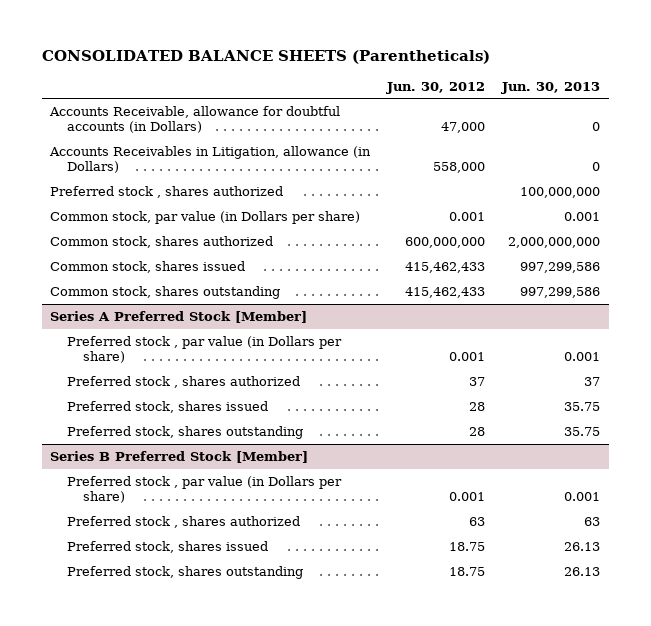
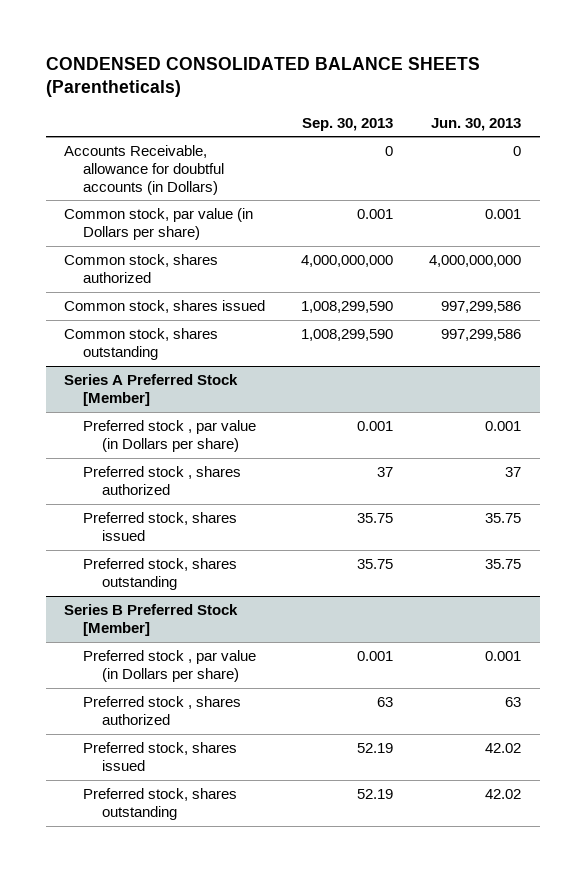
[41,50,490,65] CONSOLIDATED BALANCE SHEETS (Parentheticals) -> [46,56,481,98] CONDENSED CONSOLIDATED BALANCE SHEETS (Parentheticals)
[386,81,486,94] Jun. 30, 2012 -> none
none -> [302,117,394,131] Sep. 30, 2013
[49,145,372,174] Accounts Receivables in Litigation, allowance (in Dollars) -> none
[50,185,284,198] Preferred stock , shares authorized -> none
[508,236,601,248] 2,000,000,000 -> [429,255,522,268] 4,000,000,000
[564,541,601,551] 26.13 -> [485,743,522,754] 42.02
[564,566,601,576] 26.13 -> [485,789,522,800] 42.02

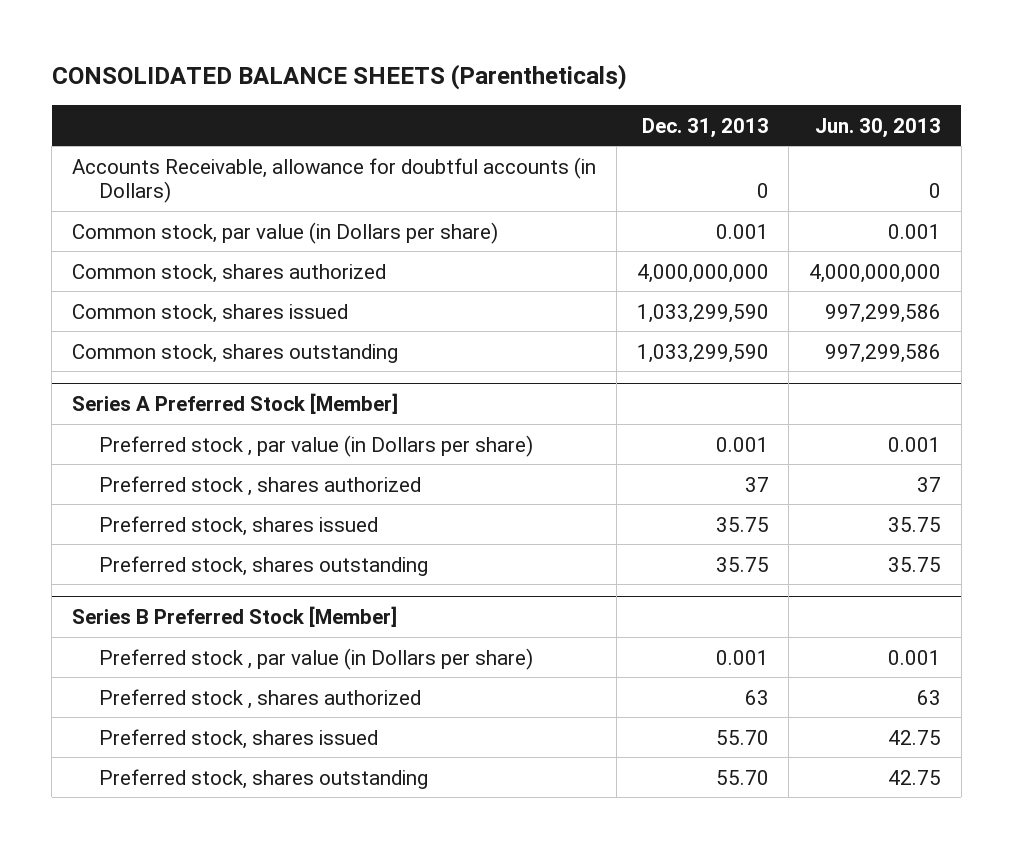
[46,56,481,98] CONDENSED CONSOLIDATED BALANCE SHEETS (Parentheticals) -> [51,64,627,91] CONSOLIDATED BALANCE SHEETS (Parentheticals)
[302,117,394,131] Sep. 30, 2013 -> none
none -> [641,117,769,138] Dec. 31, 2013
[485,743,522,754] 42.02 -> [888,729,942,745] 42.75
[485,789,522,800] 42.02 -> [888,769,942,785] 42.75

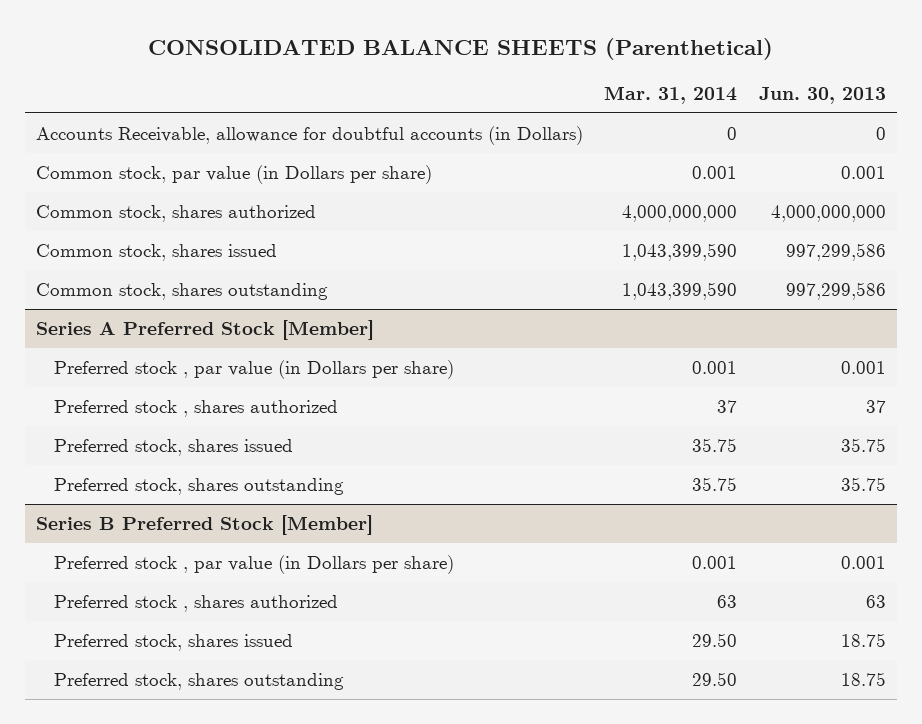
[51,64,627,91] CONSOLIDATED BALANCE SHEETS (Parentheticals) -> [147,37,773,60] CONSOLIDATED BALANCE SHEETS (Parenthetical)
[641,117,769,138] Dec. 31, 2013 -> none
none -> [604,86,738,105] Mar. 31, 2014
[888,729,942,745] 42.75 -> [841,632,887,647] 18.75
[888,769,942,785] 42.75 -> [841,671,887,686] 18.75

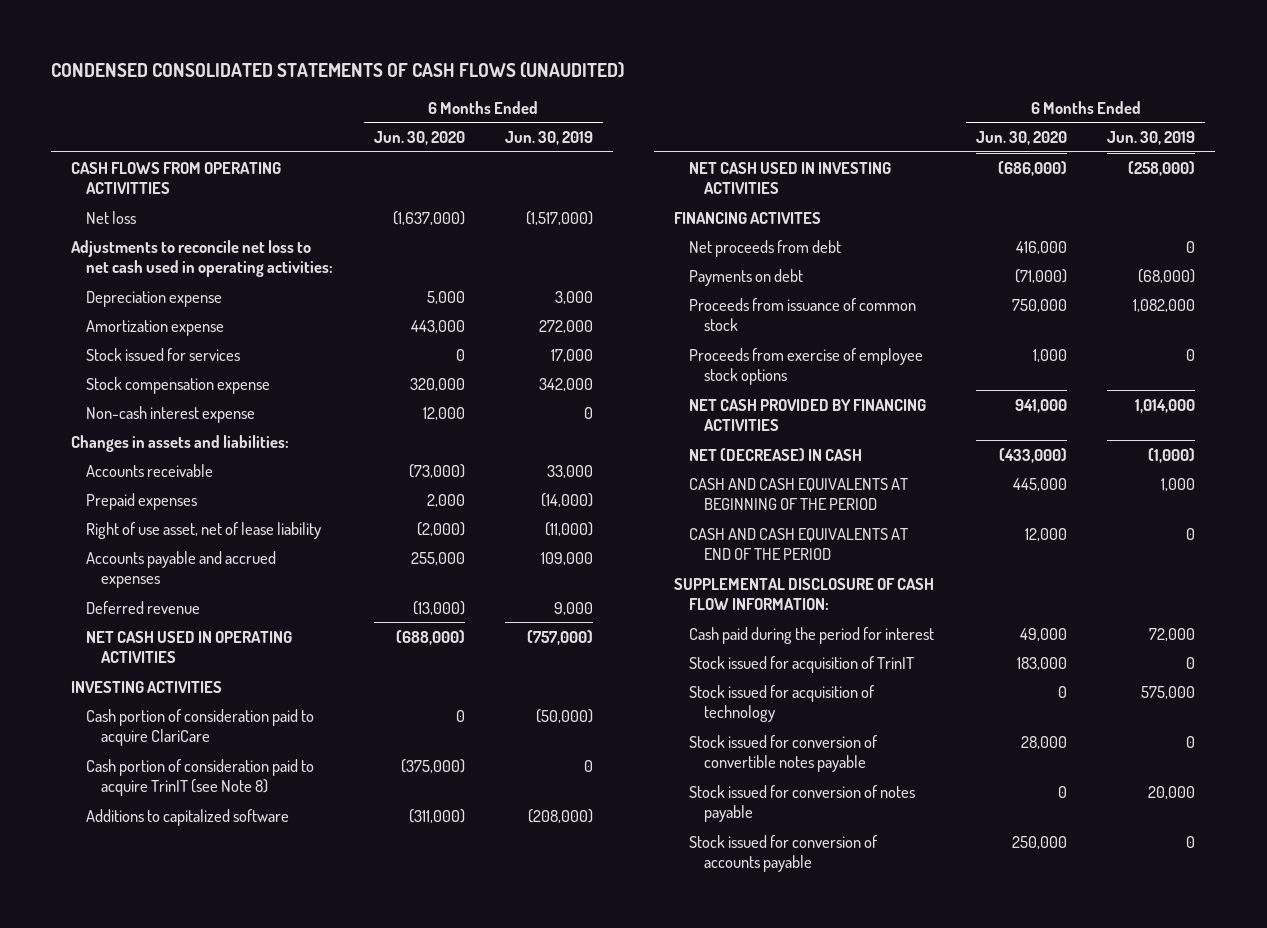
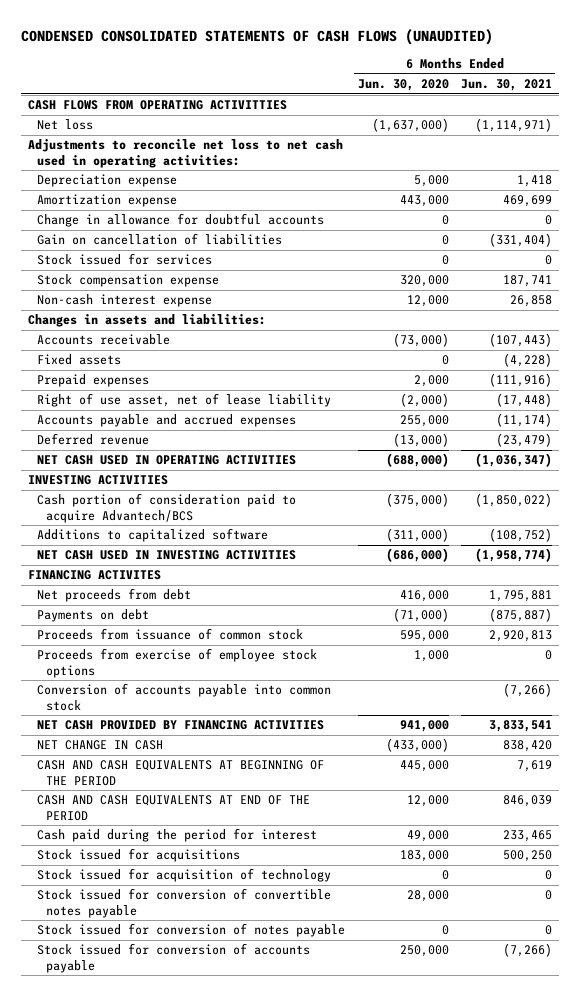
[504,131,593,146] Jun. 30, 2019 -> none
none -> [461,79,553,92] Jun. 30, 2021
none -> [36,213,324,228] Change in allowance for doubtful accounts
none -> [36,233,282,246] Gain on cancellation of liabilities
none -> [36,354,121,366] Fixed assets
[86,758,315,797] Cash portion of consideration paid to acquire TrinIT (see Note 8) -> none
[86,708,315,747] Cash portion of consideration paid to acquire ClariCare -> [36,493,296,523] Cash portion of consideration paid to acquire Advantech/BCS
[455,709,465,722] 0 -> [385,493,449,508] (375,000)
[1012,298,1068,312] 750,000 -> [399,630,449,643] 595,000
none -> [36,683,331,711] Conversion of accounts payable into common stock
[688,447,862,461] NET (DECREASE) IN CASH -> [36,740,163,751] NET CHANGE IN CASH
[673,577,934,611] SUPPLEMENTAL DISCLOSURE OF CASH FLOW INFORMATION: -> none
[688,655,914,673] Stock issued for acquisition of TrinIT -> [36,848,240,863] Stock issued for acquisitions

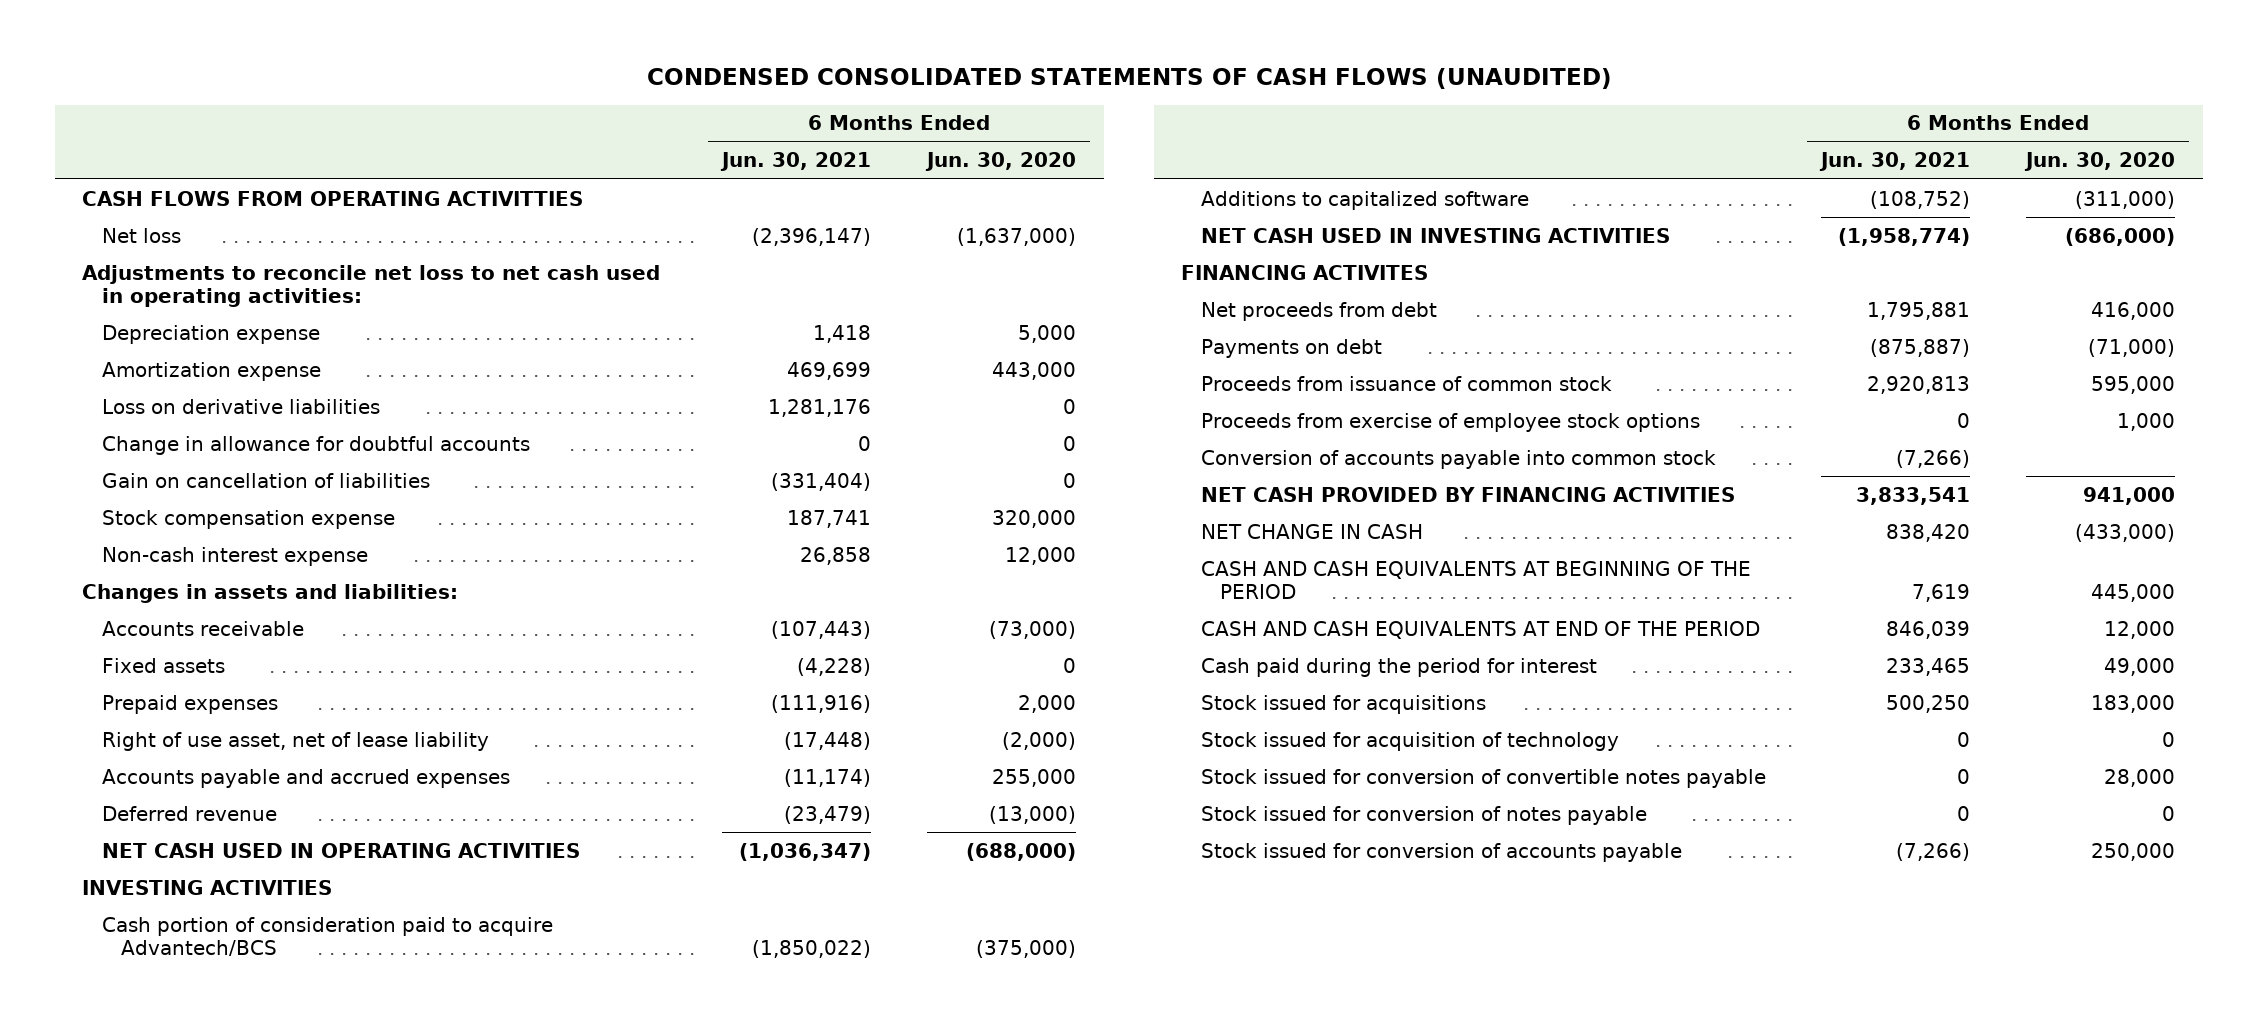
[475,118,553,133] (1,114,971) -> [752,227,872,246] (2,396,147)
none -> [101,398,380,414] Loss on derivative liabilities
[36,253,212,266] Stock issued for services -> none

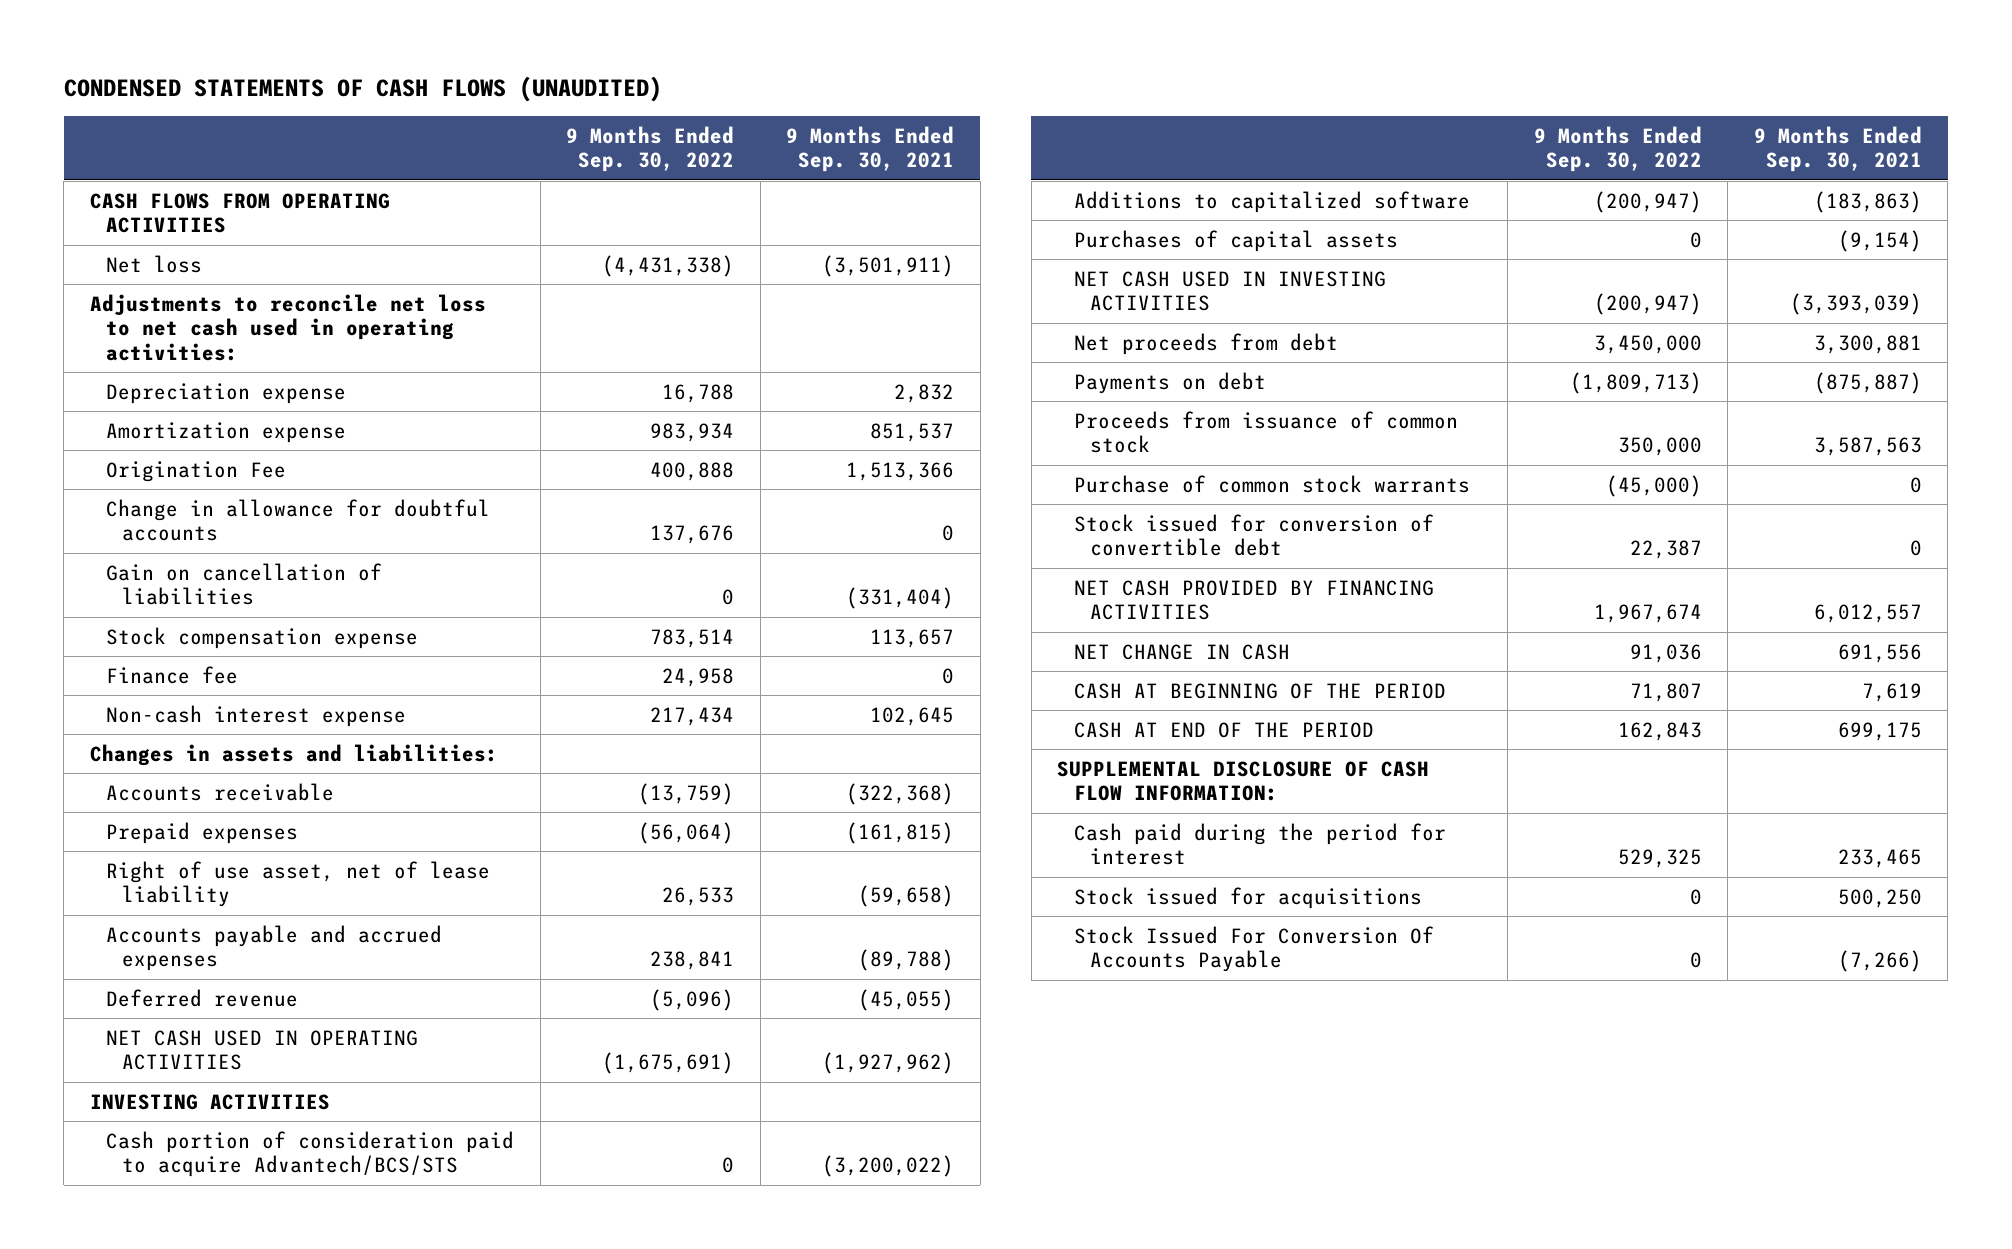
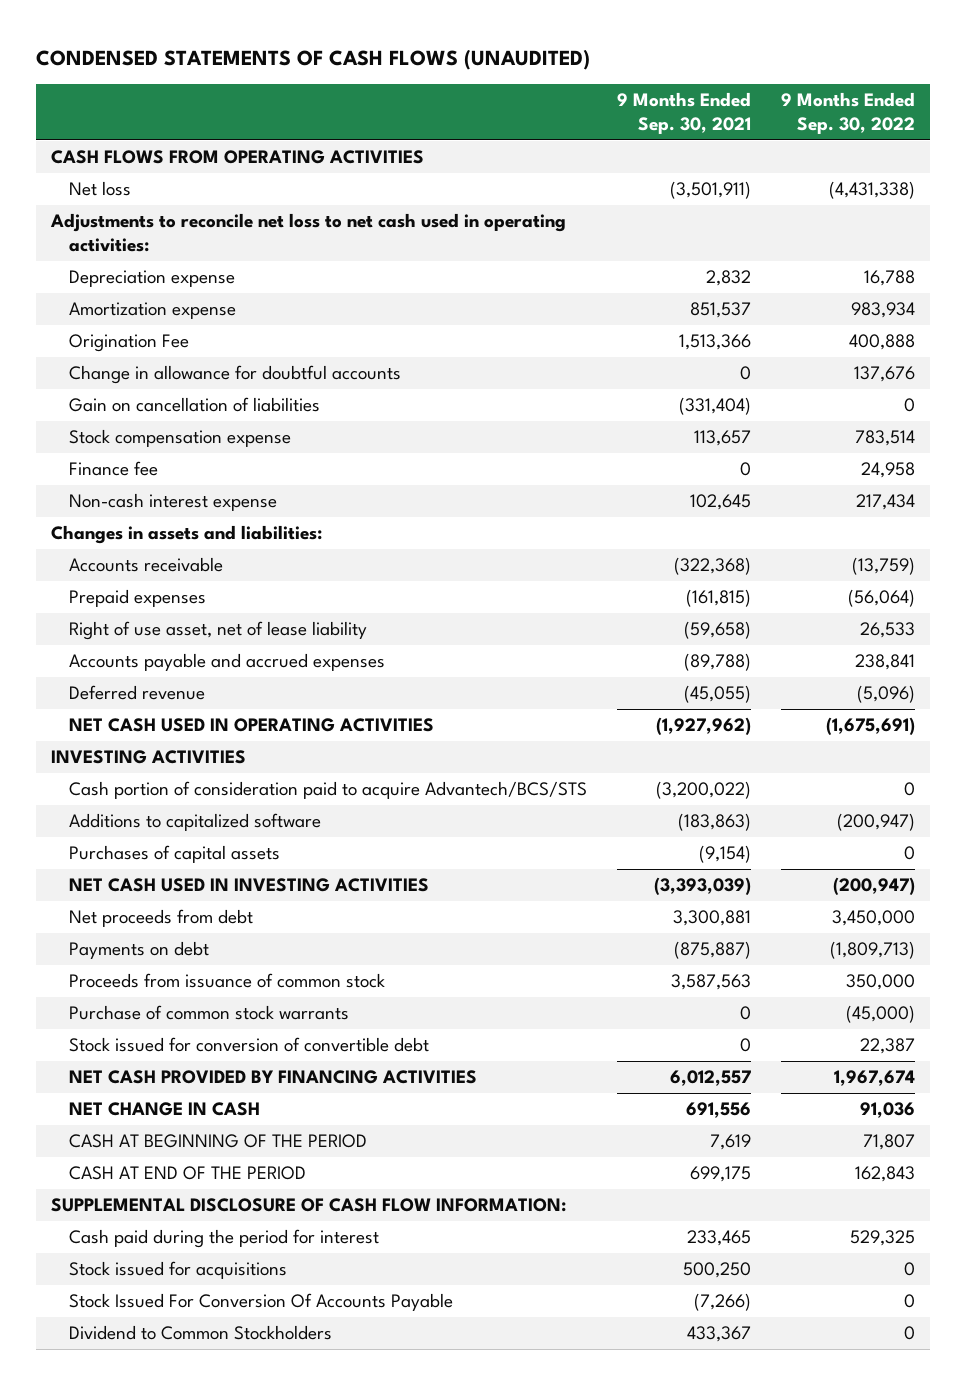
none -> [68,1325,332,1341] Dividend to Common Stockholders

